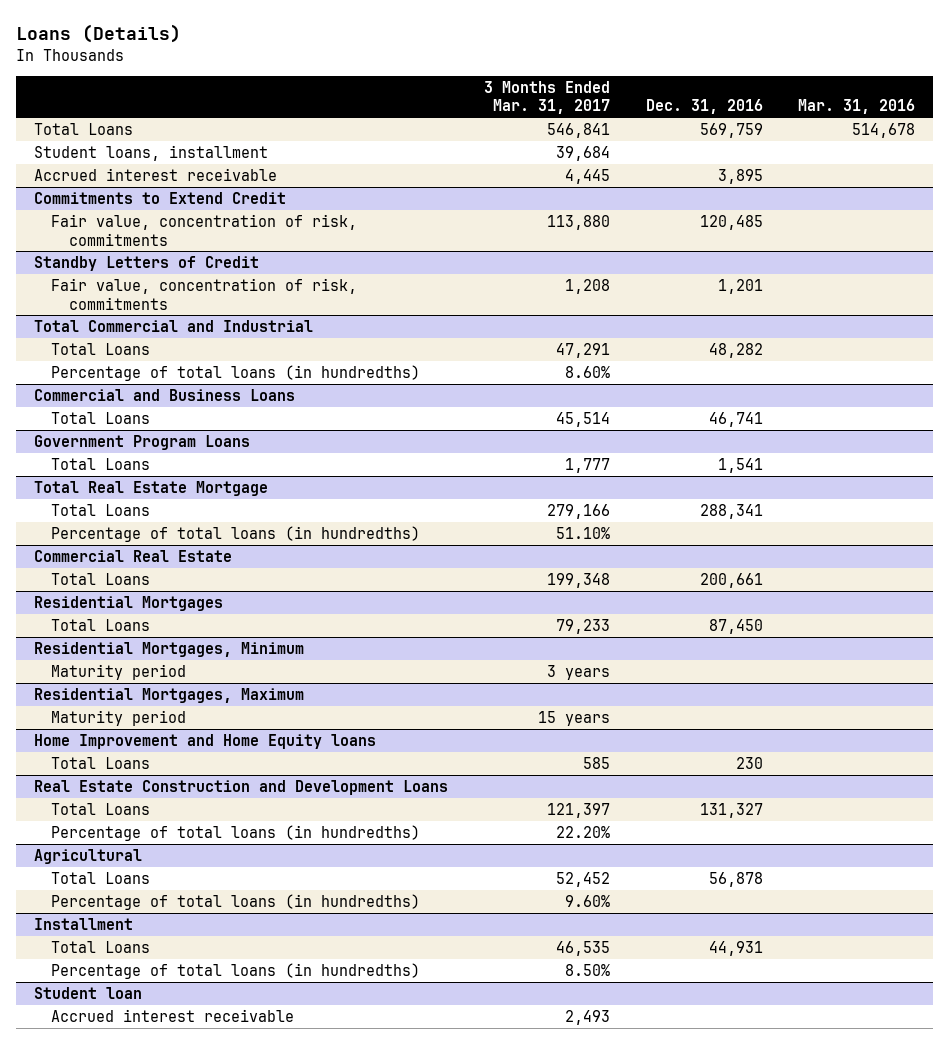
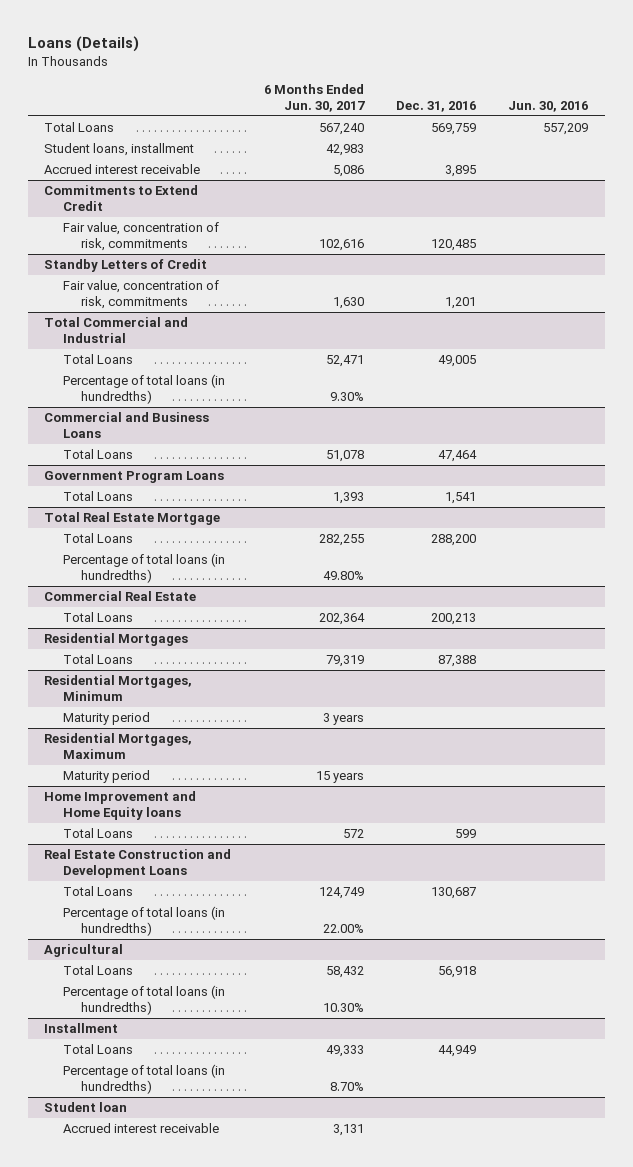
[483,80,610,115] 3 Months Ended Mar. 31, 2017 -> none
[798,99,916,115] Mar. 31, 2016 -> none
none -> [263,84,365,112] 6 Months Ended Jun. 30, 2017
none -> [508,100,589,112] Jun. 30, 2016
[708,342,763,358] 48,282 -> [438,355,477,368] 49,005
[708,411,763,427] 46,741 -> [438,450,478,463] 47,464
[699,503,763,519] 288,341 -> [431,534,477,547] 288,200
[699,572,763,588] 200,661 -> [431,613,477,626] 200,213
[708,618,763,634] 87,450 -> [438,655,477,668] 87,388
[735,756,763,769] 230 -> [455,829,477,839] 599
[699,802,763,818] 131,327 -> [431,887,477,900] 130,687
[708,871,763,887] 56,878 -> [438,966,477,979] 56,918
[708,940,763,956] 44,931 -> [438,1045,477,1058] 44,949

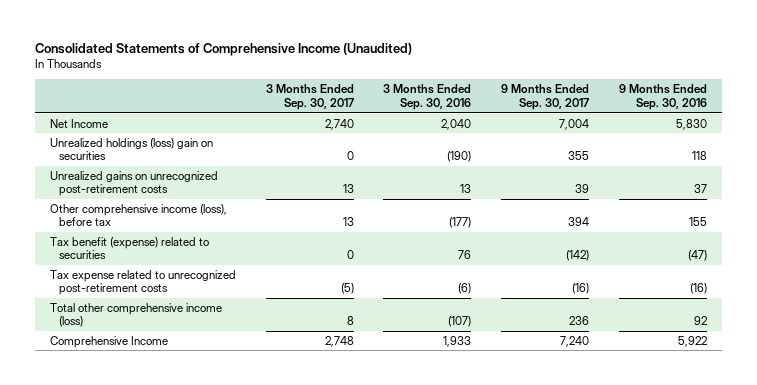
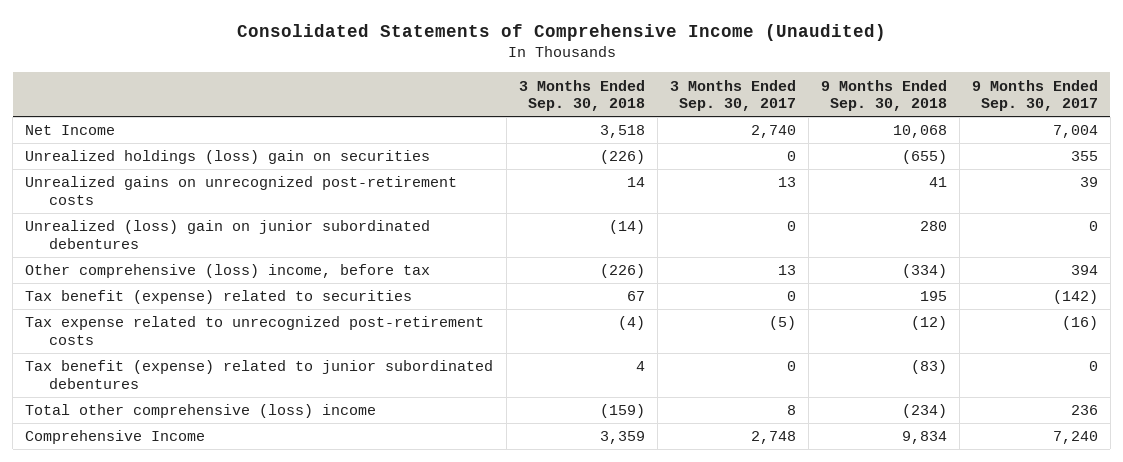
[383,84,472,110] 3 Months Ended Sep. 30, 2016 -> none
[618,84,707,110] 9 Months Ended Sep. 30, 2016 -> none
none -> [518,79,645,112] 3 Months Ended Sep. 30, 2018
none -> [820,79,947,112] 9 Months Ended Sep. 30, 2018
none -> [25,220,431,249] Unrealized (loss) gain on junior subordinated debentures
[50,203,228,227] Other comprehensive income (loss), before tax -> [25,264,431,279] Other comprehensive (loss) income, before tax
none -> [25,360,494,389] Tax benefit (expense) related to junior subordinated debentures
[50,302,223,328] Total other comprehensive income (loss) -> [25,404,377,419] Total other comprehensive (loss) income

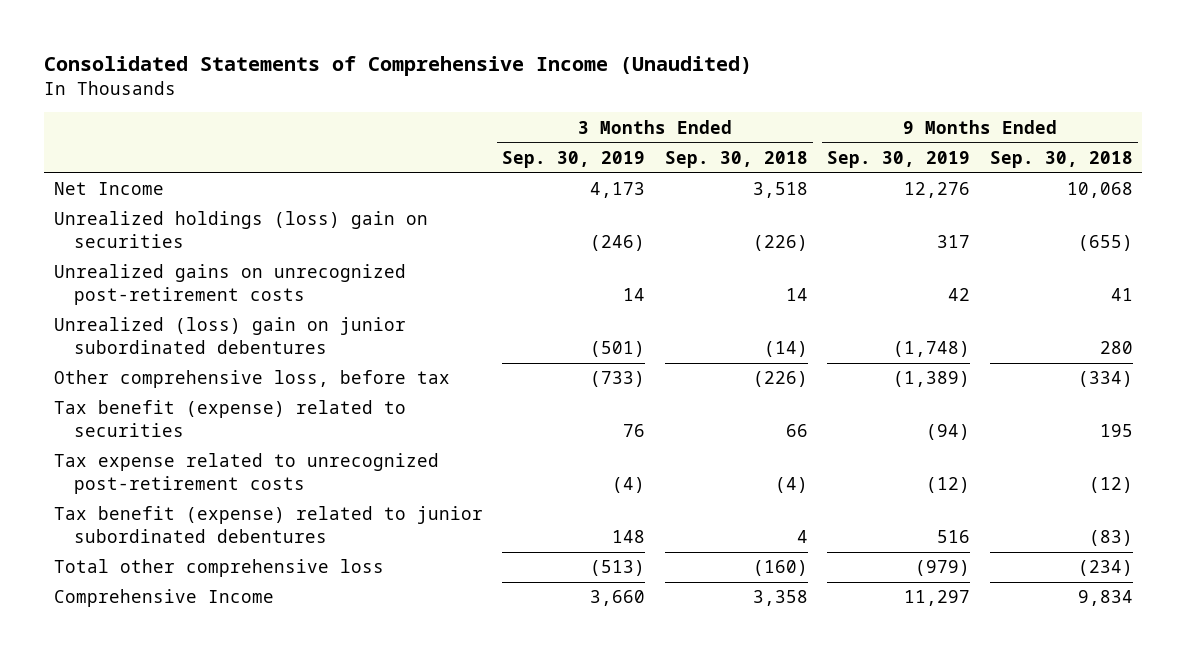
[669,79,796,112] 3 Months Ended Sep. 30, 2017 -> none
[971,79,1098,112] 9 Months Ended Sep. 30, 2017 -> none
none -> [502,150,646,168] Sep. 30, 2019
none -> [827,150,971,168] Sep. 30, 2019
[25,264,431,279] Other comprehensive (loss) income, before tax -> [53,370,450,389] Other comprehensive loss, before tax
[626,291,645,302] 67 -> [785,424,808,438] 66
[25,404,377,419] Total other comprehensive (loss) income -> [53,559,384,578] Total other comprehensive loss
[599,404,645,419] (159) -> [752,560,808,577] (160)
[599,431,645,445] 3,359 -> [752,590,808,607] 3,358

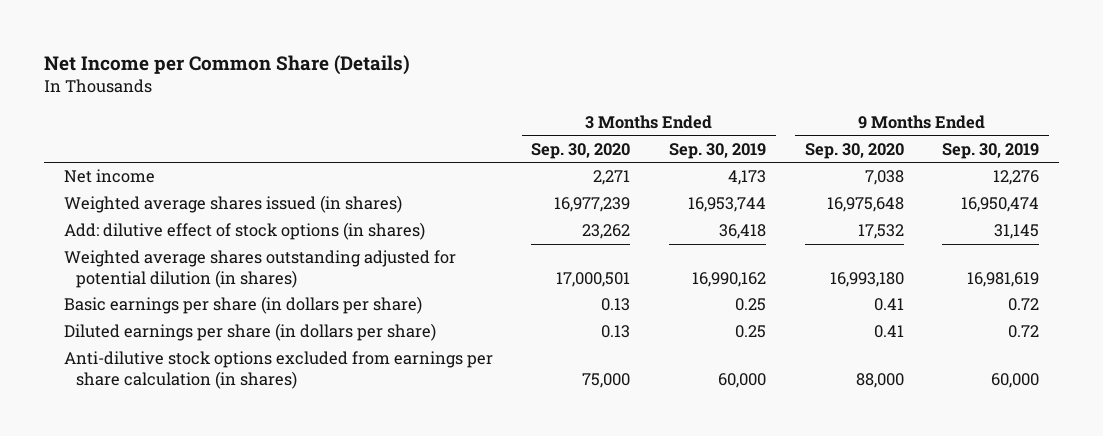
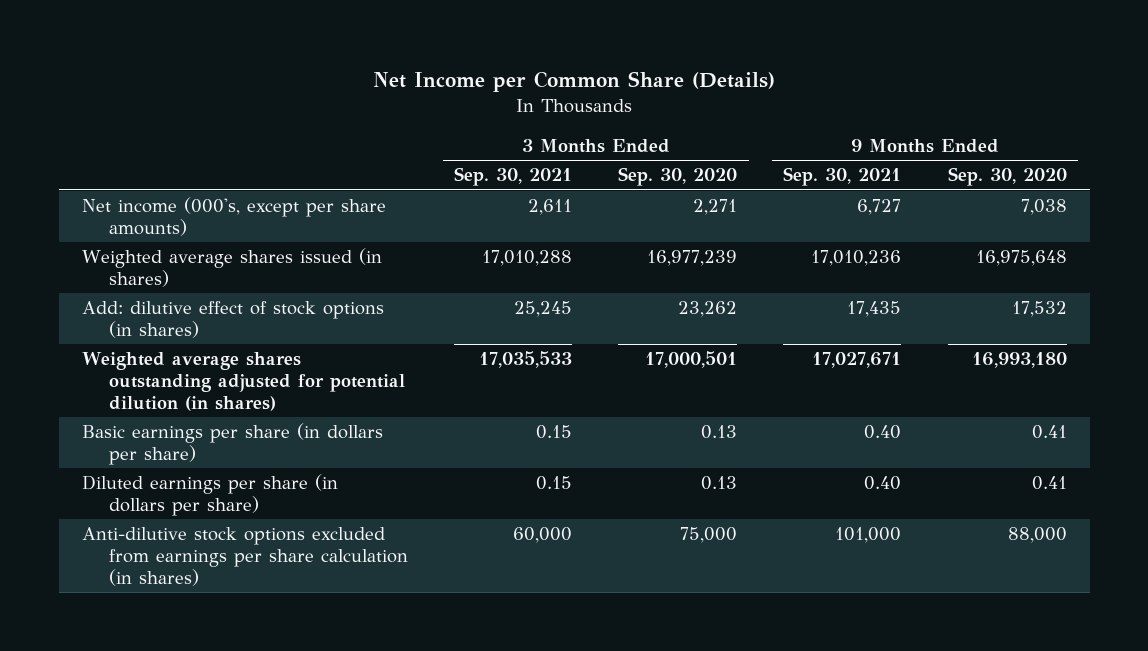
[669,142,767,159] Sep. 30, 2019 -> none
[942,142,1040,159] Sep. 30, 2019 -> none
none -> [454,167,573,187] Sep. 30, 2021
none -> [783,167,902,187] Sep. 30, 2021
[63,169,155,184] Net income -> [81,197,386,237] Net income (000's, except per share amounts)

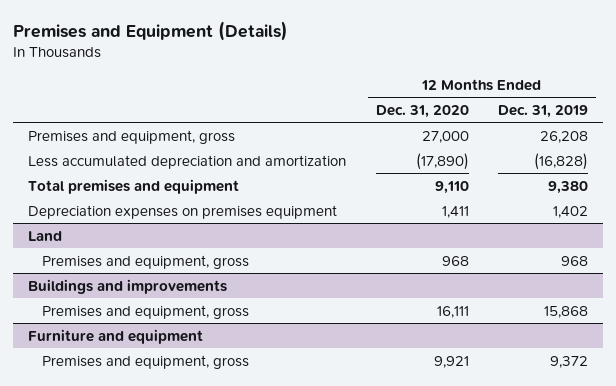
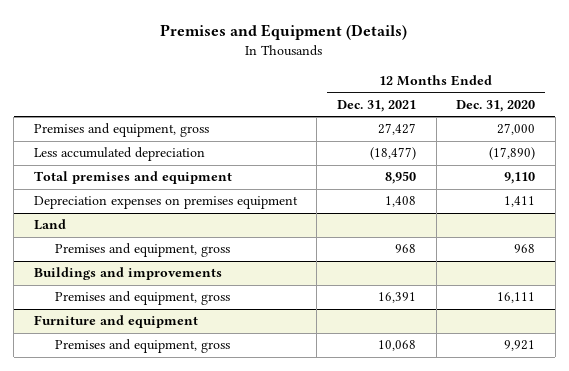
[498,104,589,118] Dec. 31, 2019 -> none
none -> [336,99,416,112] Dec. 31, 2021
[28,154,347,169] Less accumulated depreciation and amortization -> [33,147,205,162] Less accumulated depreciation

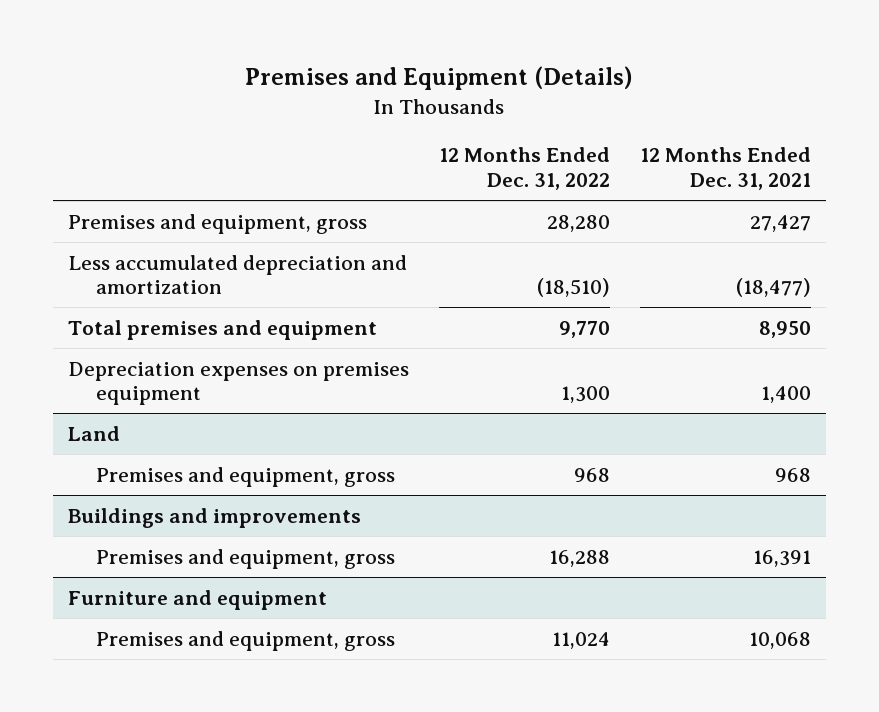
[456,99,536,112] Dec. 31, 2020 -> none
none -> [438,147,610,191] 12 Months Ended Dec. 31, 2022
[33,147,205,162] Less accumulated depreciation -> [67,254,407,295] Less accumulated depreciation and amortization
[384,196,416,208] 1,408 -> [761,386,812,404] 1,400

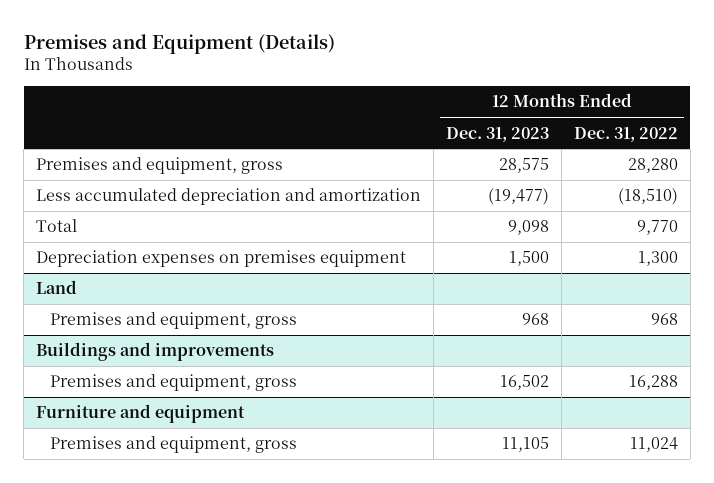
[640,147,812,191] 12 Months Ended Dec. 31, 2021 -> none
none -> [445,126,549,142] Dec. 31, 2023
[67,319,377,340] Total premises and equipment -> [36,219,78,233] Total

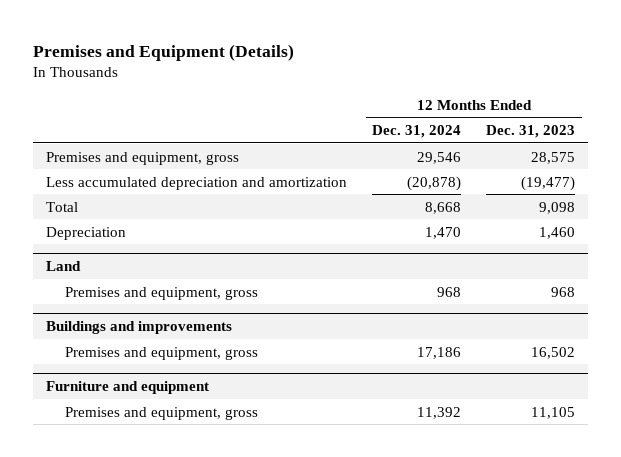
[573,126,678,142] Dec. 31, 2022 -> none
none -> [372,124,462,138] Dec. 31, 2024
[36,250,407,268] Depreciation expenses on premises equipment -> [45,226,126,240] Depreciation
[508,251,549,267] 1,500 -> [539,226,576,239] 1,460

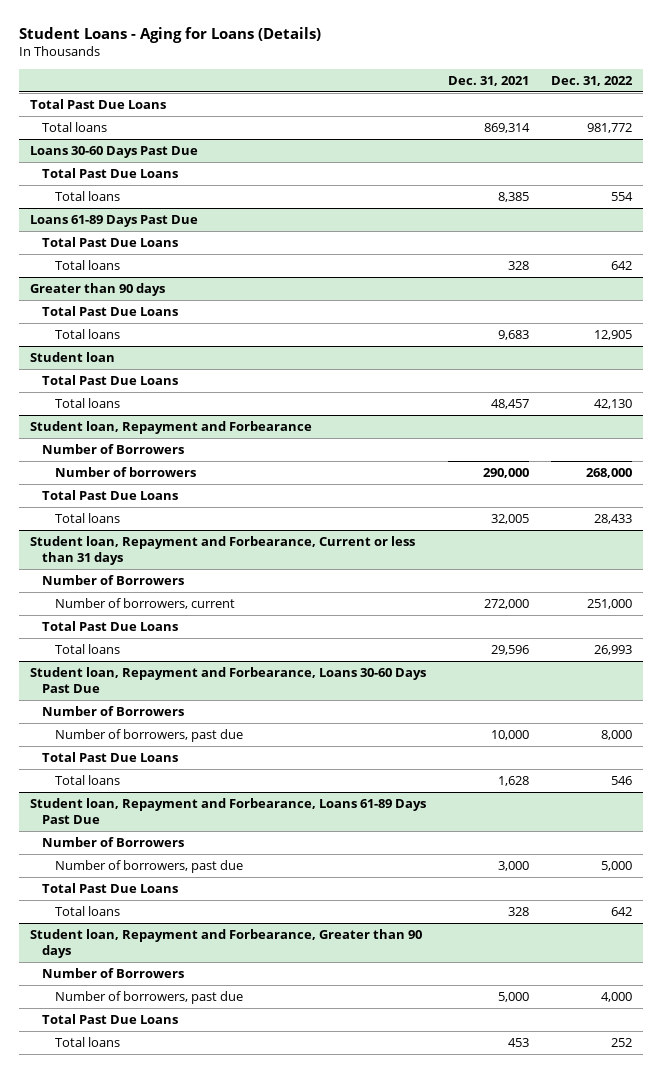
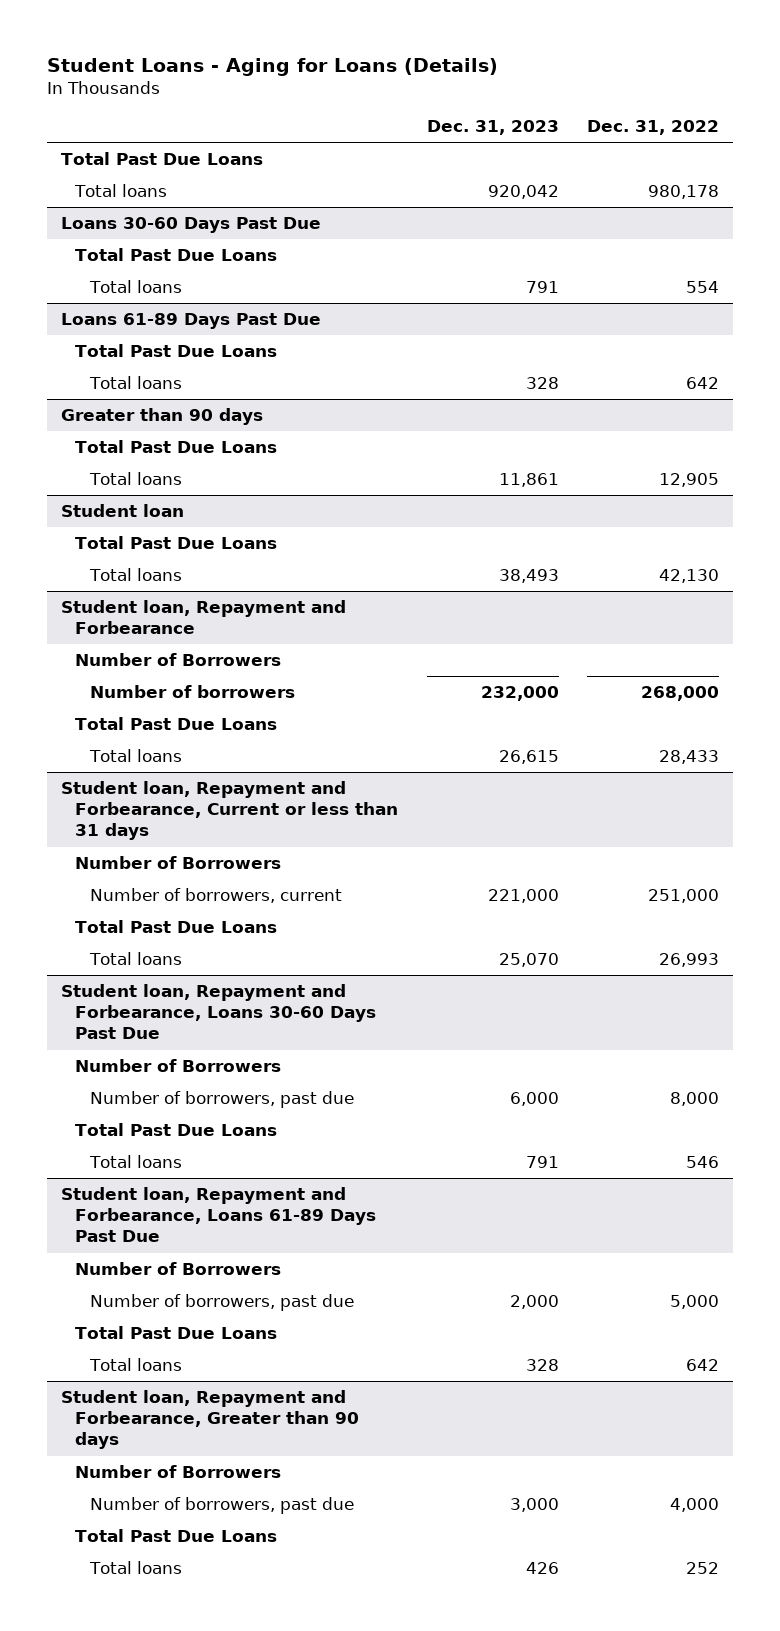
[447,75,529,86] Dec. 31, 2021 -> none
none -> [426,120,559,136] Dec. 31, 2023
[586,123,632,134] 981,772 -> [648,185,720,200] 980,178

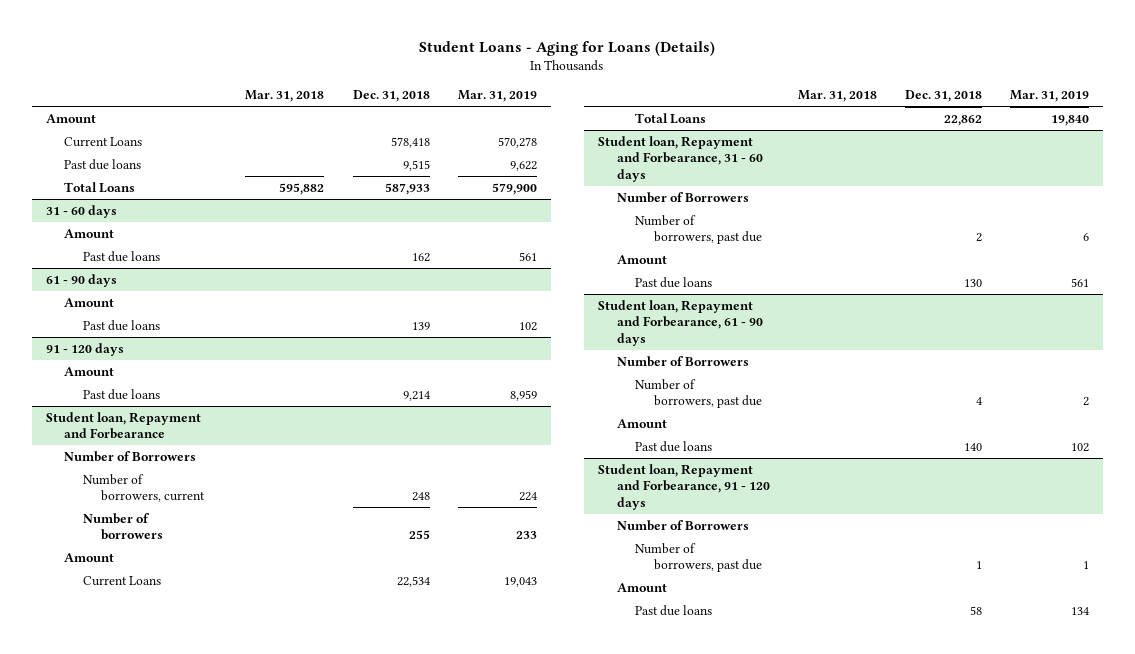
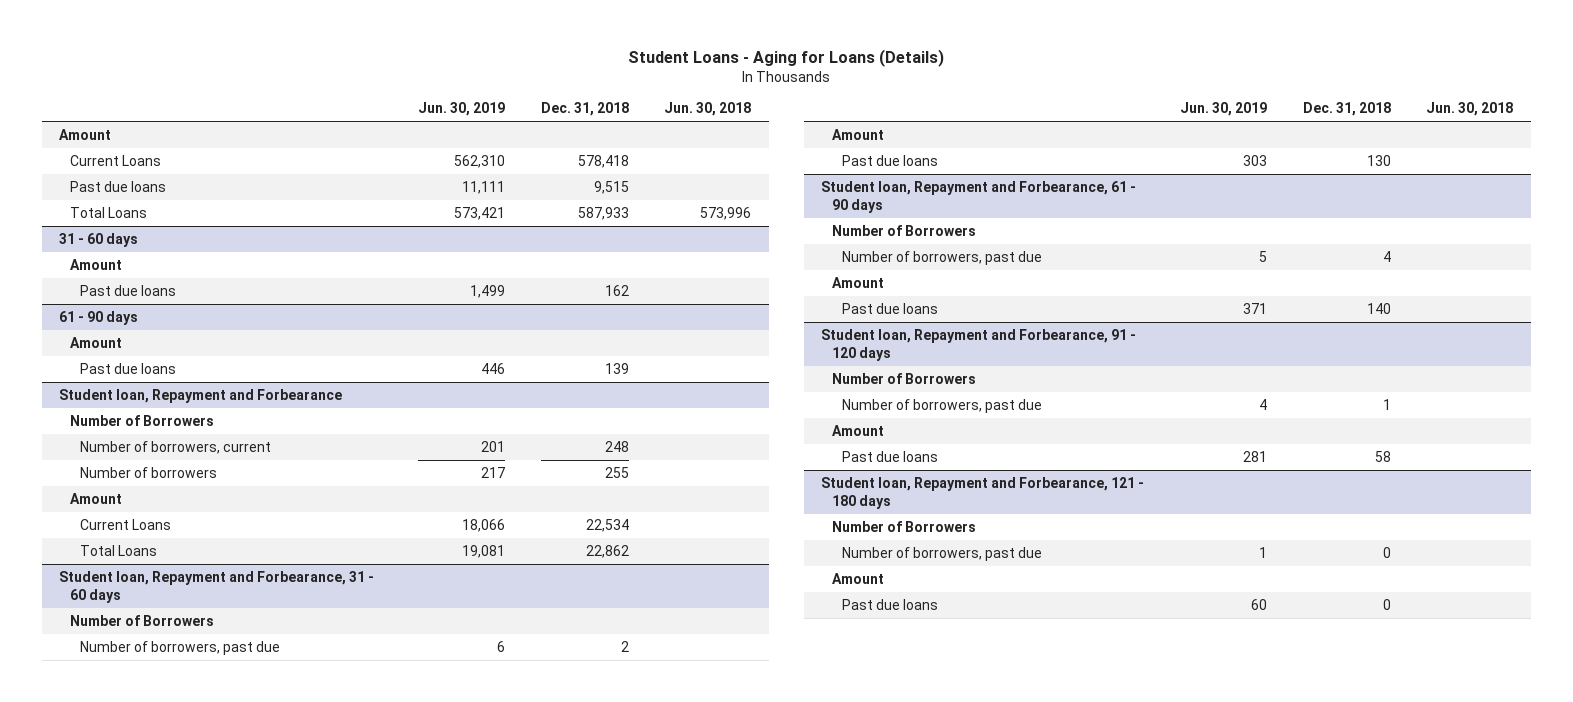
[245,90,325,103] Mar. 31, 2018 -> none
[457,90,537,103] Mar. 31, 2019 -> none
none -> [418,102,506,117] Jun. 30, 2019
none -> [664,102,752,117] Jun. 30, 2018
[45,342,124,356] 91 - 120 days -> none
[64,366,115,376] Amount -> none
[82,388,160,400] Past due loans -> none
none -> [821,476,1145,509] Student loan, Repayment and Forbearance, 121 - 180 days
none -> [831,520,976,532] Number of Borrowers
none -> [841,546,1042,561] Number of borrowers, past due
none -> [831,572,884,584] Amount
none -> [841,598,938,610] Past due loans

